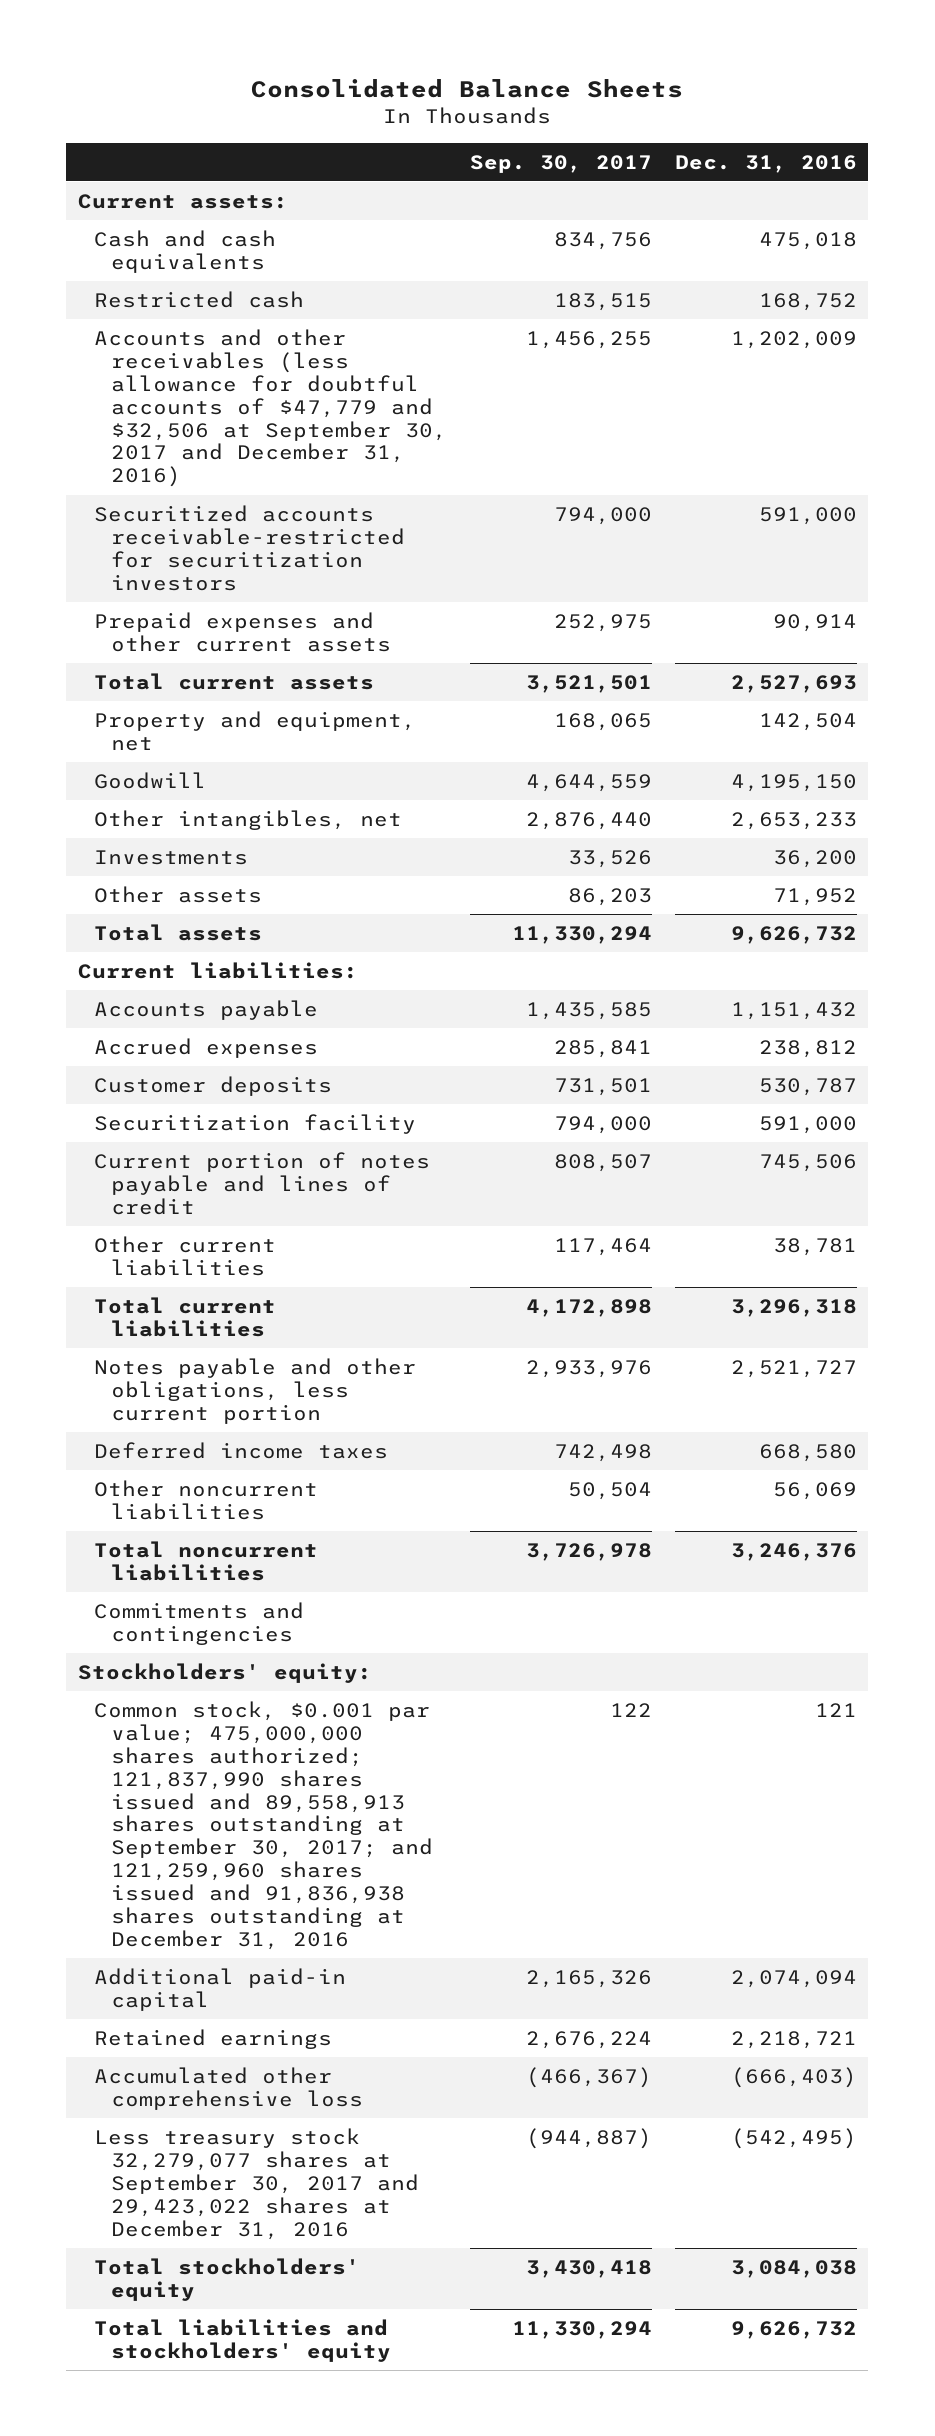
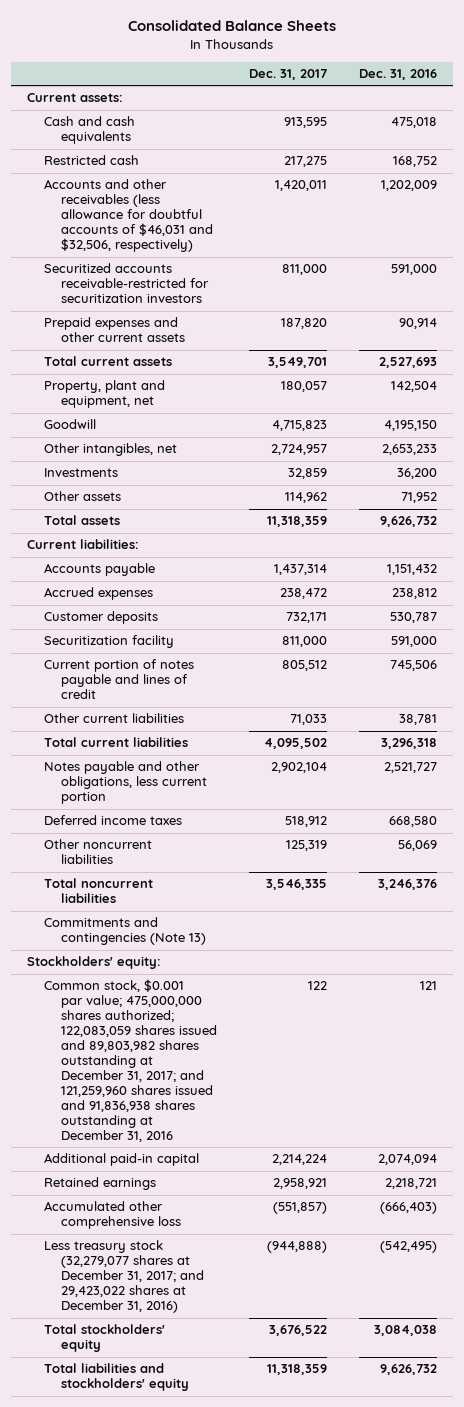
[469,154,652,173] Sep. 30, 2017 -> none
none -> [249,69,328,81] Dec. 31, 2017
[94,328,448,488] Accounts and other receivables (less allowance for doubtful accounts of $47,779 and $32,506 at September 30, 2017 and December 31, 2016) -> [43,179,213,253] Accounts and other receivables (less allowance for doubtful accounts of $46,031 and $32,506, respectively)
[94,710,417,751] Property and equipment, net -> [43,380,165,409] Property, plant and equipment, net
[94,1601,305,1645] Commitments and contingencies -> [43,917,206,946] Commitments and contingencies (Note 13)
[94,1700,434,1951] Common stock, $0.001 par value; 475,000,000 shares authorized; 121,837,990 shares issued and 89,558,913 shares outstanding at September 30, 2017; and 121,259,960 shares issued and 91,836,938 shares outstanding at December 31, 2016 -> [43,979,217,1143] Common stock, $0.001 par value; 475,000,000 shares authorized; 122,083,059 shares issued and 89,803,982 shares outstanding at December 31, 2017; and 121,259,960 shares issued and 91,836,938 shares outstanding at December 31, 2016
[94,2127,420,2240] Less treasury stock 32,279,077 shares at September 30, 2017 and 29,423,022 shares at December 31, 2016 -> [43,1240,204,1314] Less treasury stock (32,279,077 shares at December 31, 2017; and 29,423,022 shares at December 31, 2016)

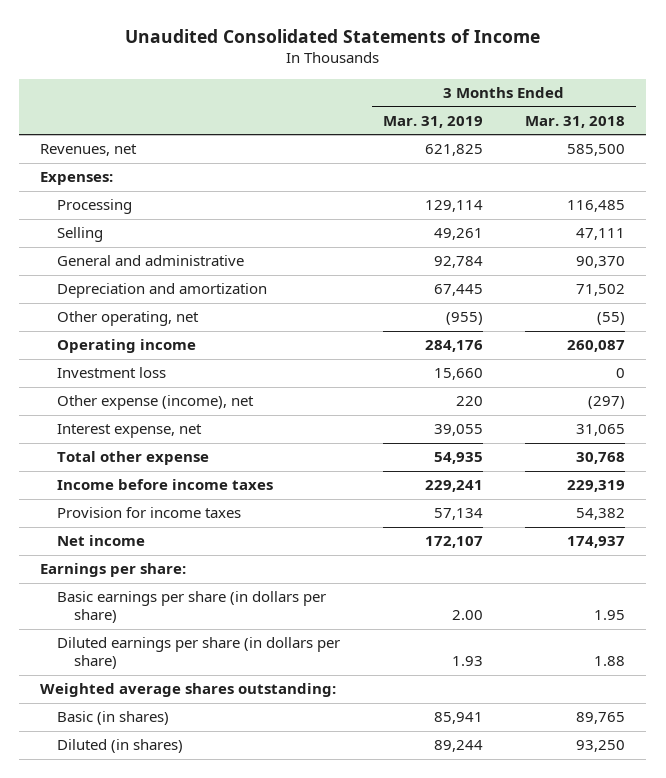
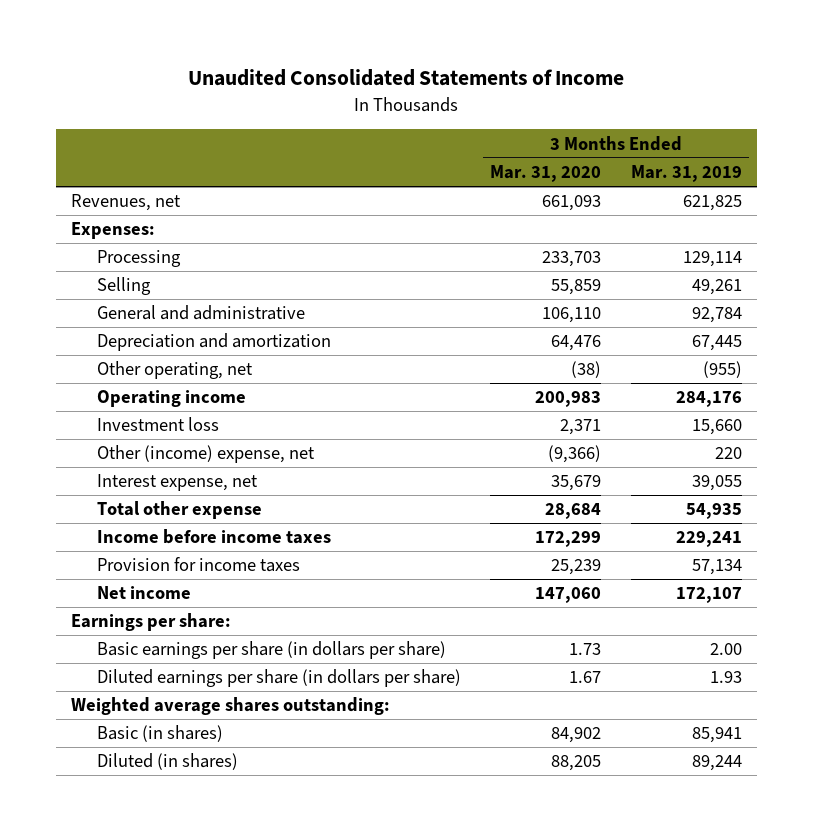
[525,115,626,128] Mar. 31, 2018 -> none
none -> [490,165,602,183] Mar. 31, 2020
[57,395,255,411] Other expense (income), net -> [96,445,315,464] Other (income) expense, net

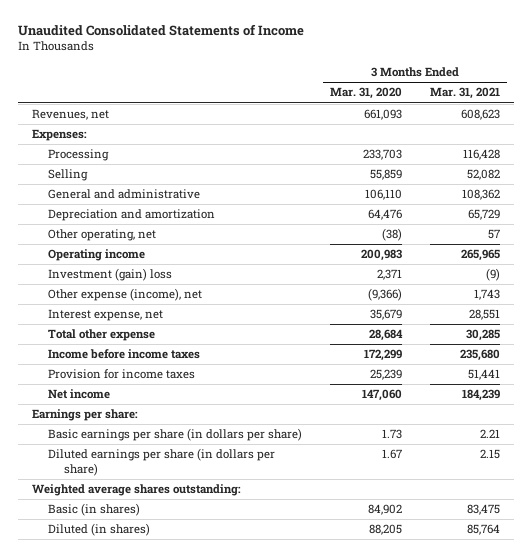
[630,165,742,183] Mar. 31, 2019 -> none
none -> [430,87,501,100] Mar. 31, 2021
[96,417,219,432] Investment loss -> [47,268,172,282] Investment (gain) loss
[96,445,315,464] Other (income) expense, net -> [47,288,202,302] Other expense (income), net

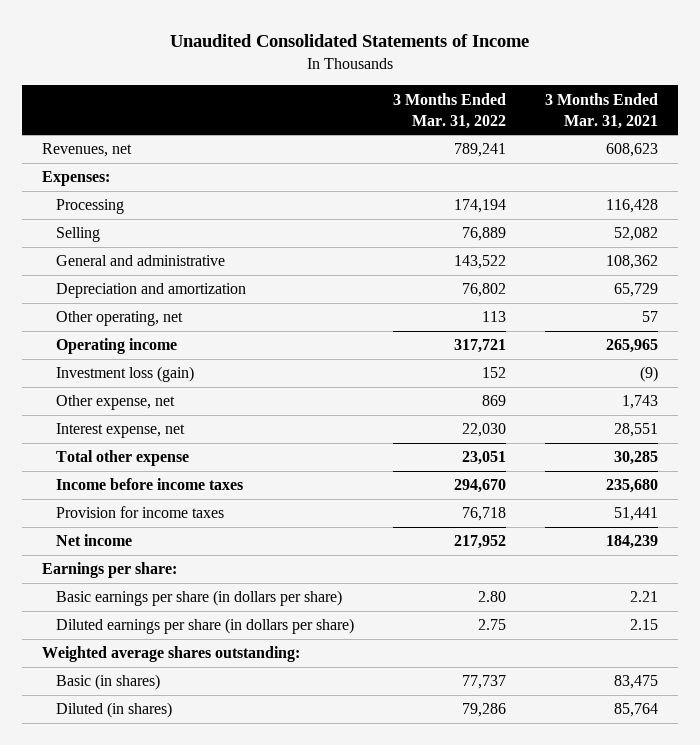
[330,87,403,100] Mar. 31, 2020 -> none
none -> [393,92,507,129] 3 Months Ended Mar. 31, 2022
[47,268,172,282] Investment (gain) loss -> [55,366,194,383] Investment loss (gain)
[47,288,202,302] Other expense (income), net -> [55,395,175,411] Other expense, net

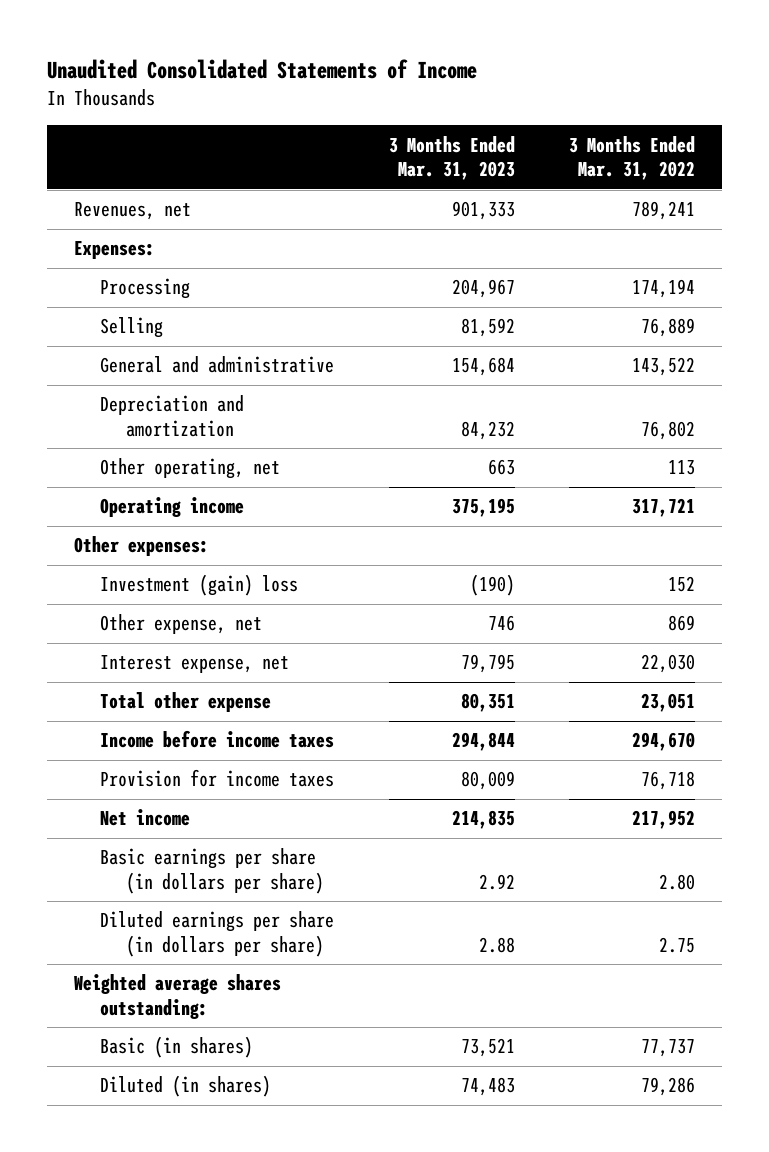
[545,92,659,129] 3 Months Ended Mar. 31, 2021 -> none
none -> [388,135,515,181] 3 Months Ended Mar. 31, 2023
none -> [74,536,210,557] Other expenses:
[55,366,194,383] Investment loss (gain) -> [100,574,299,597] Investment (gain) loss
[41,562,177,579] Earnings per share: -> none

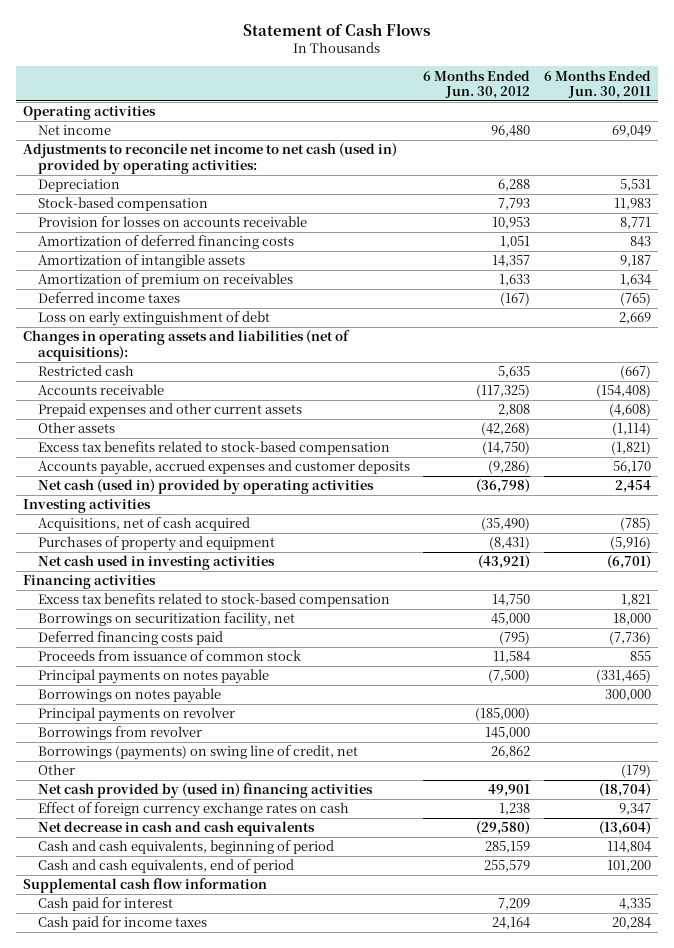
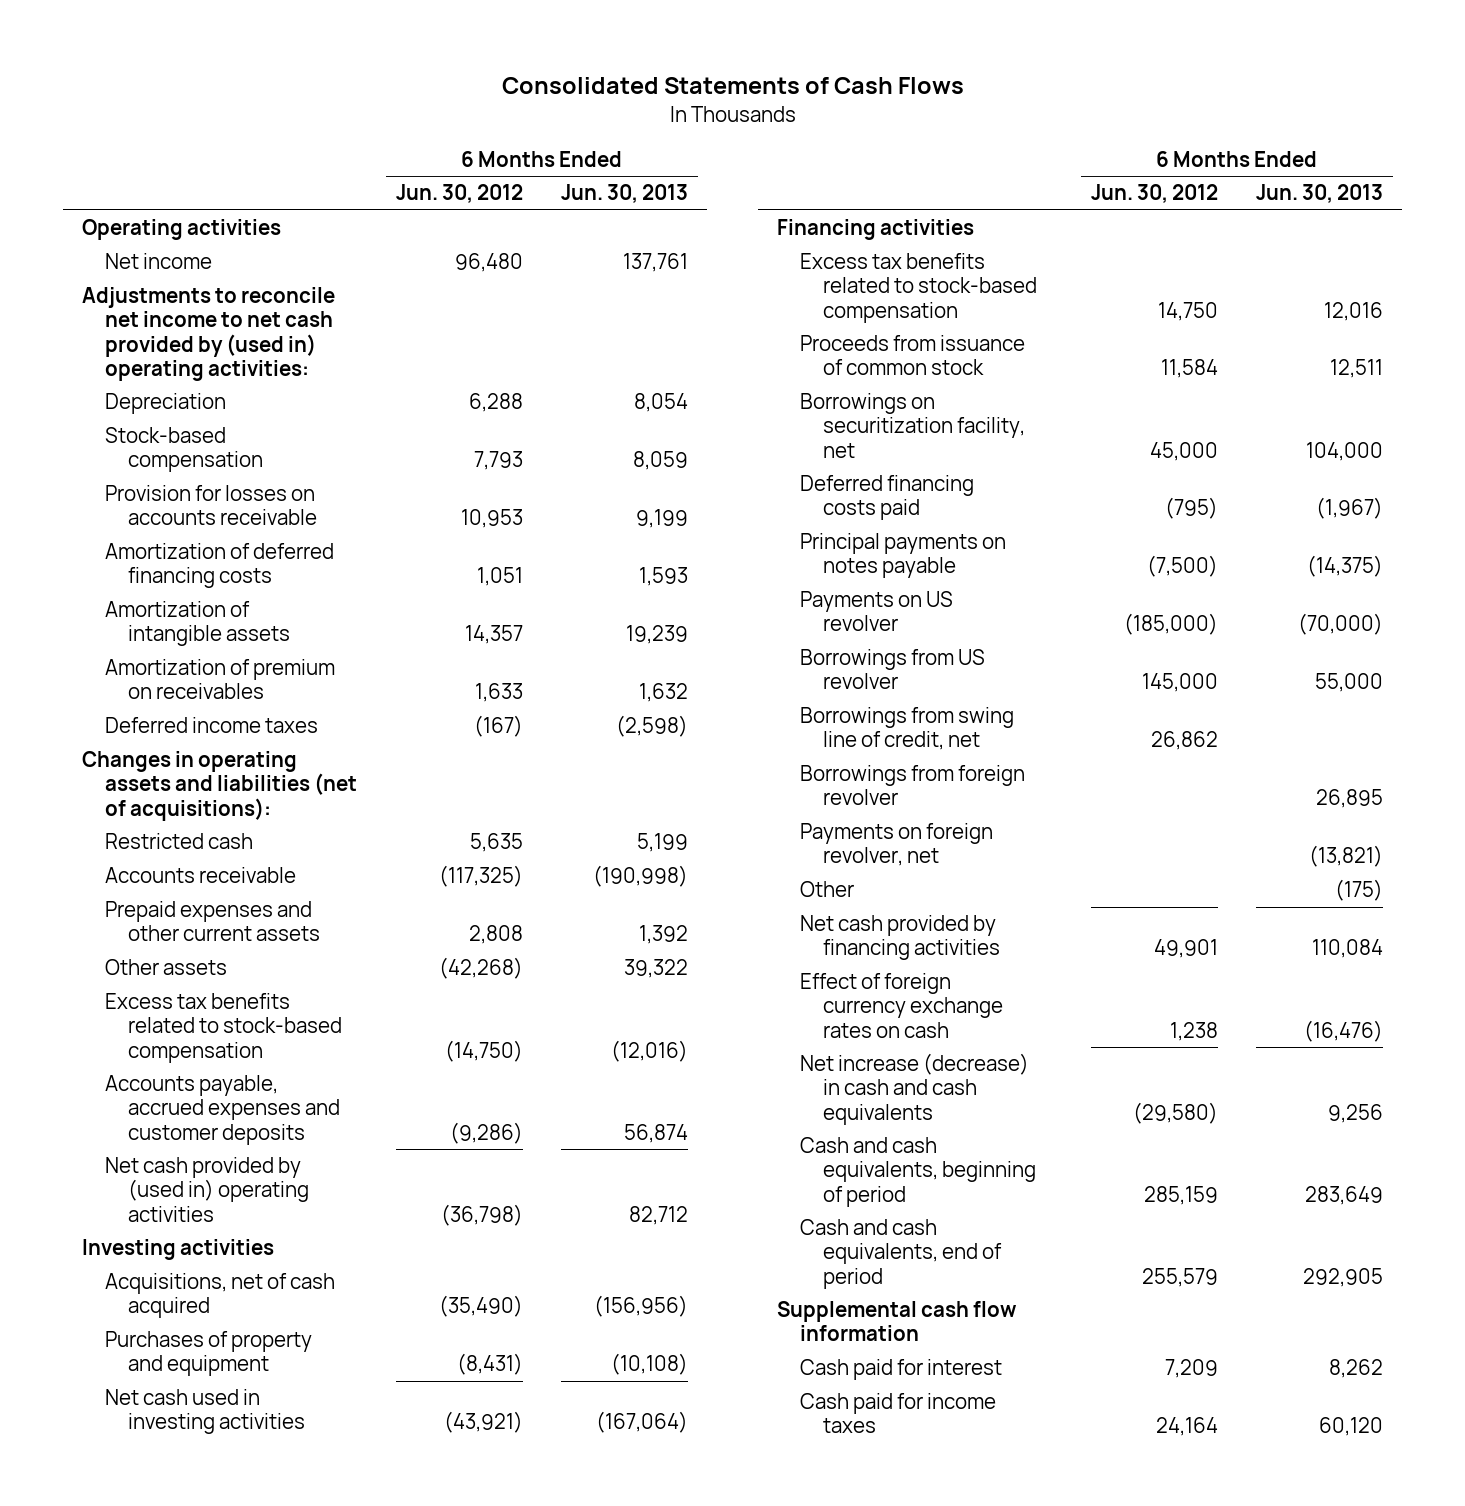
[242,22,430,36] Statement of Cash Flows -> [501,77,964,95] Consolidated Statements of Cash Flows
[544,69,652,100] 6 Months Ended Jun. 30, 2011 -> none
none -> [560,184,688,204] Jun. 30, 2013
[22,143,397,174] Adjustments to reconcile net income to net cash (used in) provided by operating activities: -> [82,287,336,381] Adjustments to reconcile net income to net cash provided by (used in) operating activities:
[37,311,270,327] Loss on early extinguishment of debt -> none
[37,479,374,495] Net cash (used in) provided by operating activities -> [105,1157,310,1222] Net cash provided by (used in) operating activities
[37,650,301,662] Proceeds from issuance of common stock -> [800,335,1026,376] Proceeds from issuance of common stock
[37,688,221,704] Borrowings on notes payable -> none
[37,707,235,723] Principal payments on revolver -> [800,591,954,632] Payments on US revolver
[37,726,202,741] Borrowings from revolver -> [800,649,986,690] Borrowings from US revolver
[37,745,358,761] Borrowings (payments) on swing line of credit, net -> [800,707,1015,751] Borrowings from swing line of credit, net
none -> [800,765,1026,806] Borrowings from foreign revolver
none -> [800,823,994,867] Payments on foreign revolver, net
[37,783,373,799] Net cash provided by (used in) financing activities -> [800,915,1001,961] Net cash provided by financing activities
[37,821,315,837] Net decrease in cash and cash equivalents -> [800,1053,1030,1125] Net increase (decrease) in cash and cash equivalents

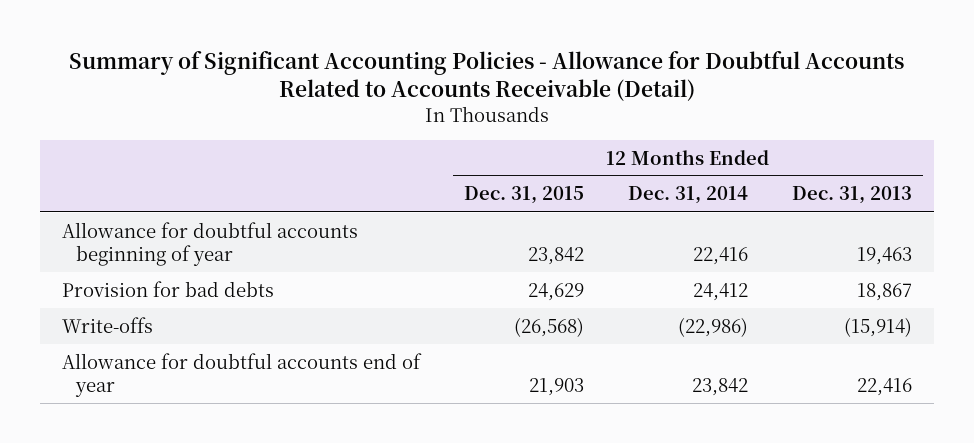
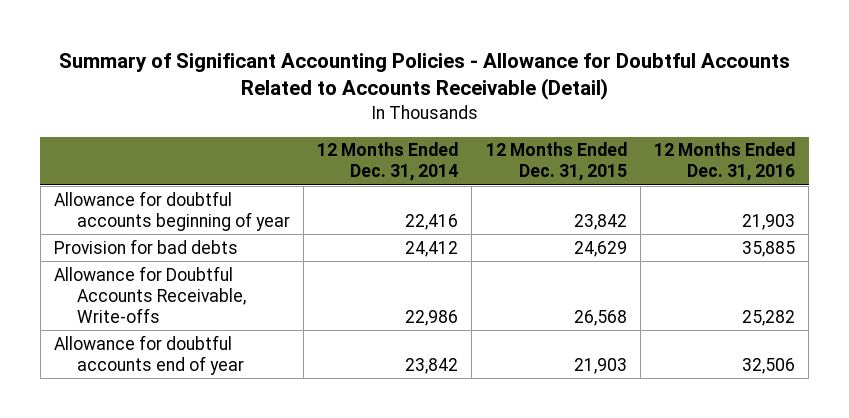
[791,186,912,205] Dec. 31, 2013 -> none
none -> [654,142,796,182] 12 Months Ended Dec. 31, 2016
[62,316,154,333] Write-offs -> none
none -> [54,265,246,323] Allowance for Doubtful Accounts Receivable, Write-offs

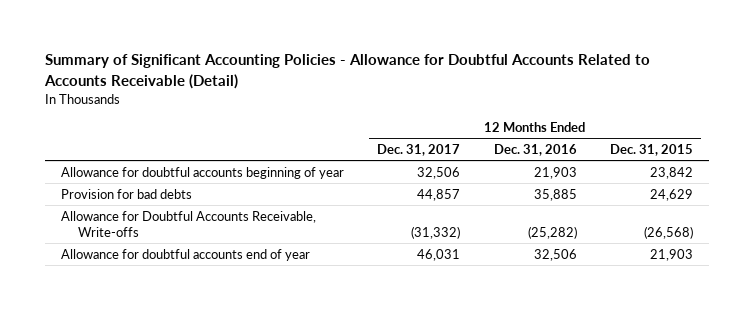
[317,142,459,182] 12 Months Ended Dec. 31, 2014 -> none
none -> [377,144,461,157] Dec. 31, 2017
[573,309,627,326] 26,568 -> [643,226,693,240] (26,568)
[742,309,796,326] 25,282 -> [527,226,577,240] (25,282)

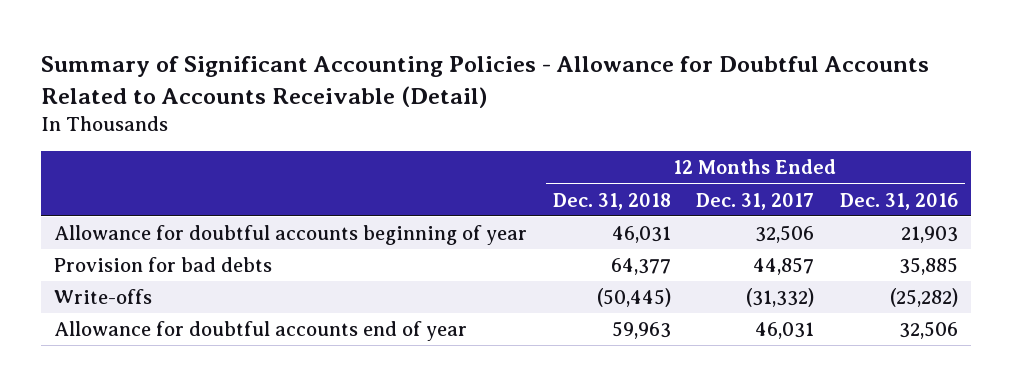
[609,144,693,157] Dec. 31, 2015 -> none
none -> [552,192,671,210] Dec. 31, 2018
[61,210,317,238] Allowance for Doubtful Accounts Receivable, Write-offs -> [53,289,152,305] Write-offs

